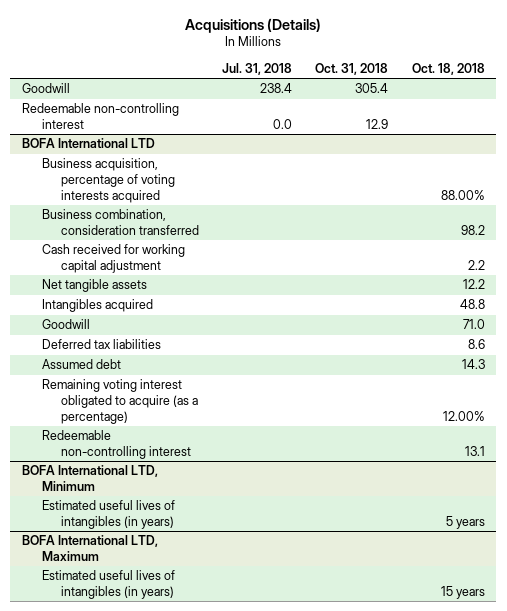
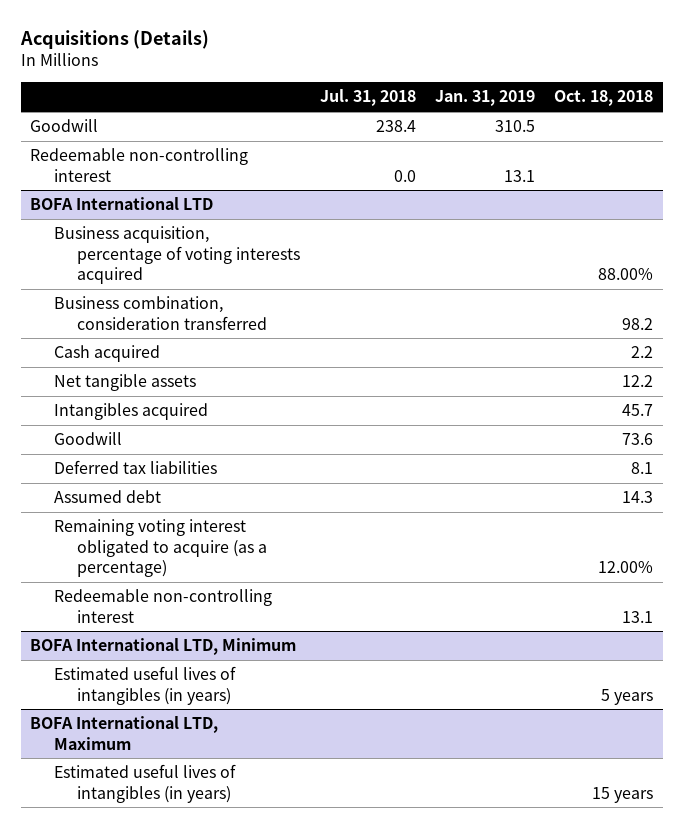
[315,63,389,76] Oct. 31, 2018 -> none
none -> [434,90,535,107] Jan. 31, 2019
[41,244,185,274] Cash received for working capital adjustment -> [53,345,160,363] Cash acquired
[459,299,485,310] 48.8 -> [622,404,654,417] 45.7
[462,319,485,330] 71.0 -> [622,433,654,446] 73.6
[467,339,485,350] 8.6 -> [631,462,654,475] 8.1

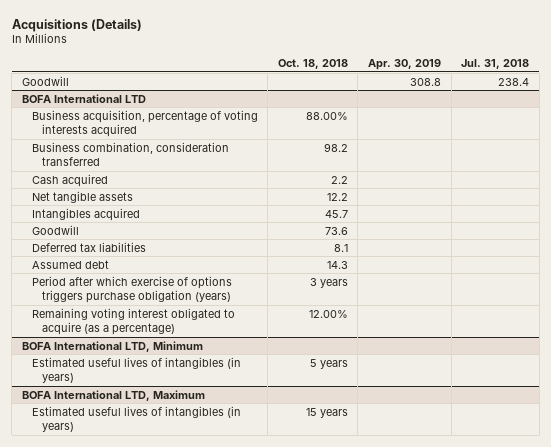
[434,90,535,107] Jan. 31, 2019 -> none
none -> [367,59,441,71] Apr. 30, 2019
[30,148,249,182] Redeemable non-controlling interest -> none
none -> [31,275,232,303] Period after which exercise of options triggers purchase obligation (years)
[53,589,272,623] Redeemable non-controlling interest -> none

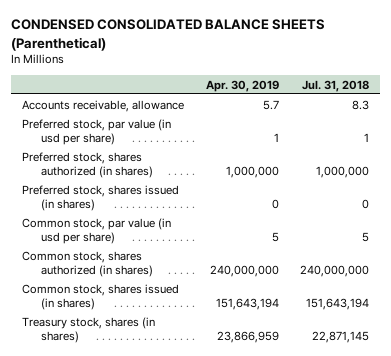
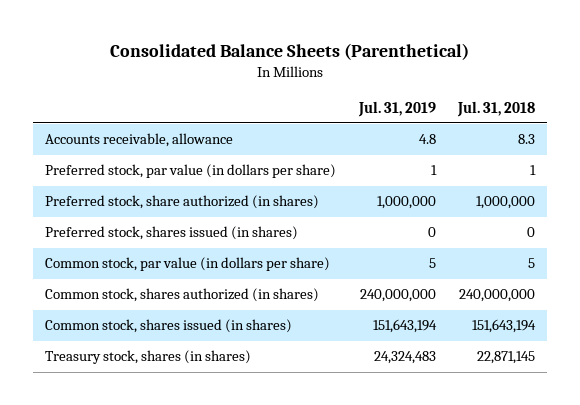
[11,19,326,51] CONDENSED CONSOLIDATED BALANCE SHEETS (Parenthetical) -> [110,42,470,60] Consolidated Balance Sheets (Parenthetical)
[205,79,279,92] Apr. 30, 2019 -> none
none -> [357,100,436,117] Jul. 31, 2019
[22,118,172,146] Preferred stock, par value (in usd per share) -> [44,164,336,179] Preferred stock, par value (in dollars per share)
[22,151,153,179] Preferred stock, shares authorized (in shares) -> [44,195,319,210] Preferred stock, share authorized (in shares)
[22,217,172,245] Common stock, par value (in usd per share) -> [44,257,330,272] Common stock, par value (in dollars per share)

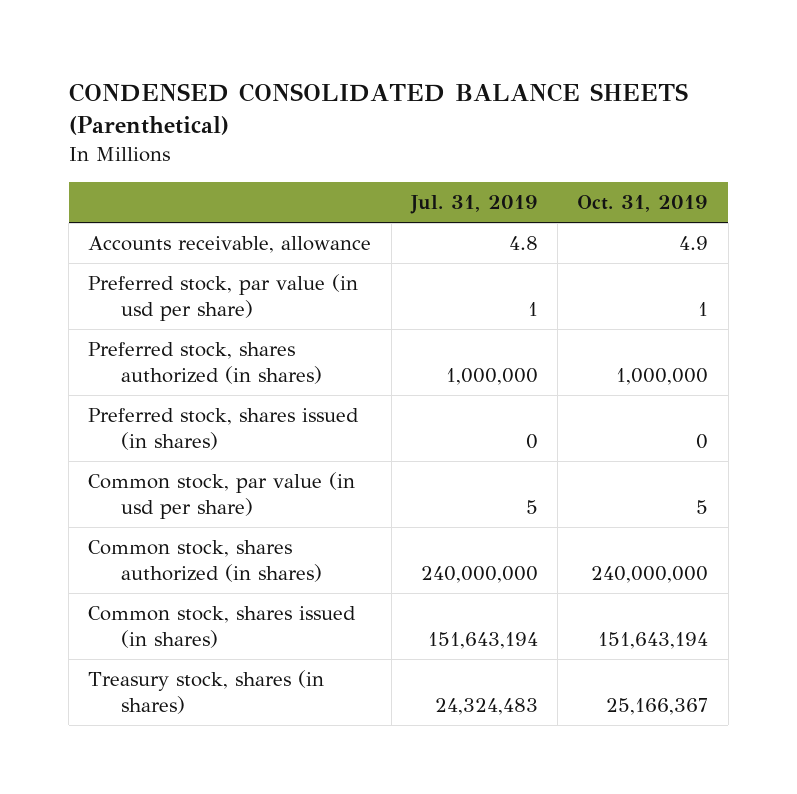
[110,42,470,60] Consolidated Balance Sheets (Parenthetical) -> [68,82,688,136] CONDENSED CONSOLIDATED BALANCE SHEETS (Parenthetical)
[457,100,536,117] Jul. 31, 2018 -> none
none -> [577,195,709,213] Oct. 31, 2019
[44,164,336,179] Preferred stock, par value (in dollars per share) -> [88,274,359,321] Preferred stock, par value (in usd per share)
[44,195,319,210] Preferred stock, share authorized (in shares) -> [88,342,323,384] Preferred stock, shares authorized (in shares)
[44,257,330,272] Common stock, par value (in dollars per share) -> [88,472,356,519] Common stock, par value (in usd per share)

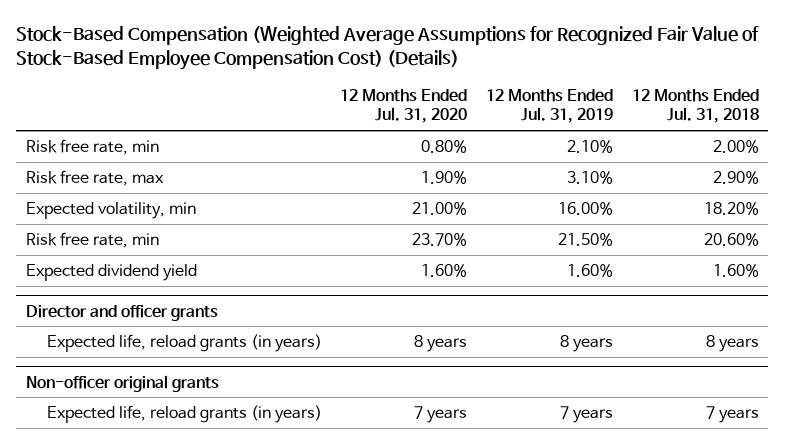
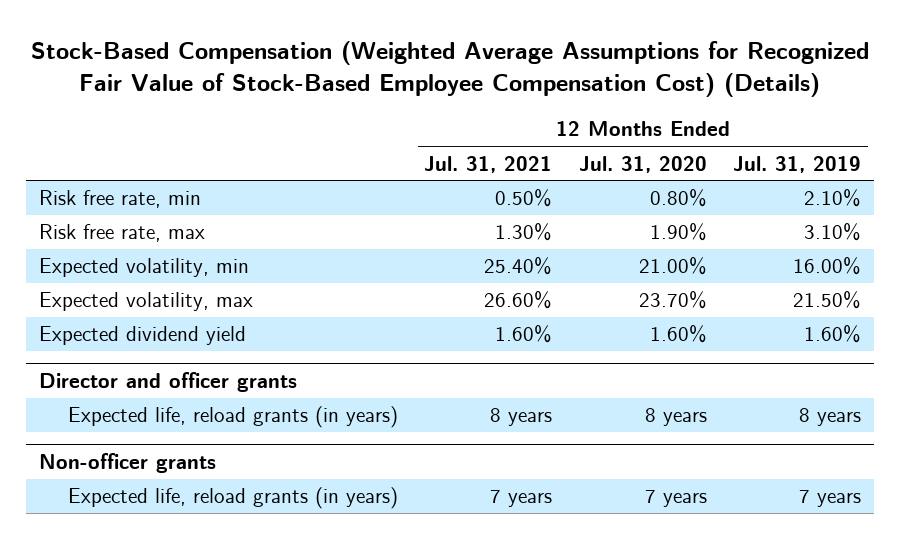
[632,88,760,124] 12 Months Ended Jul. 31, 2018 -> none
none -> [424,155,553,173] Jul. 31, 2021
[25,231,159,248] Risk free rate, min -> [39,292,254,312] Expected volatility, max
[25,374,219,392] Non-officer original grants -> [39,452,217,473] Non-officer grants

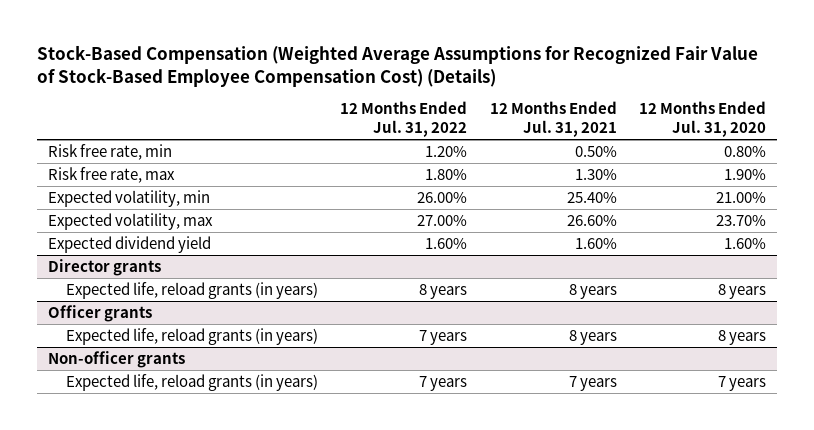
[733,155,862,173] Jul. 31, 2019 -> none
none -> [340,101,468,138] 12 Months Ended Jul. 31, 2022
[39,371,298,392] Director and officer grants -> [48,258,162,276] Director grants
none -> [48,304,153,322] Officer grants
none -> [65,327,318,345] Expected life, reload grants (in years)

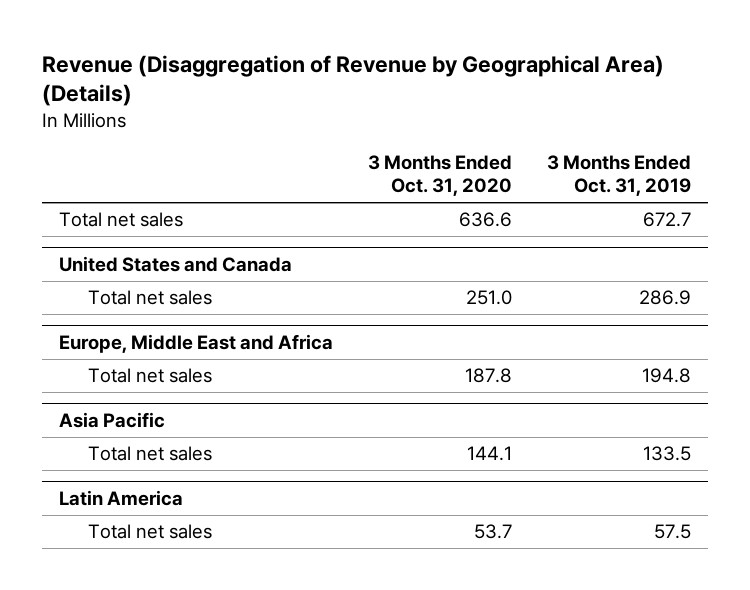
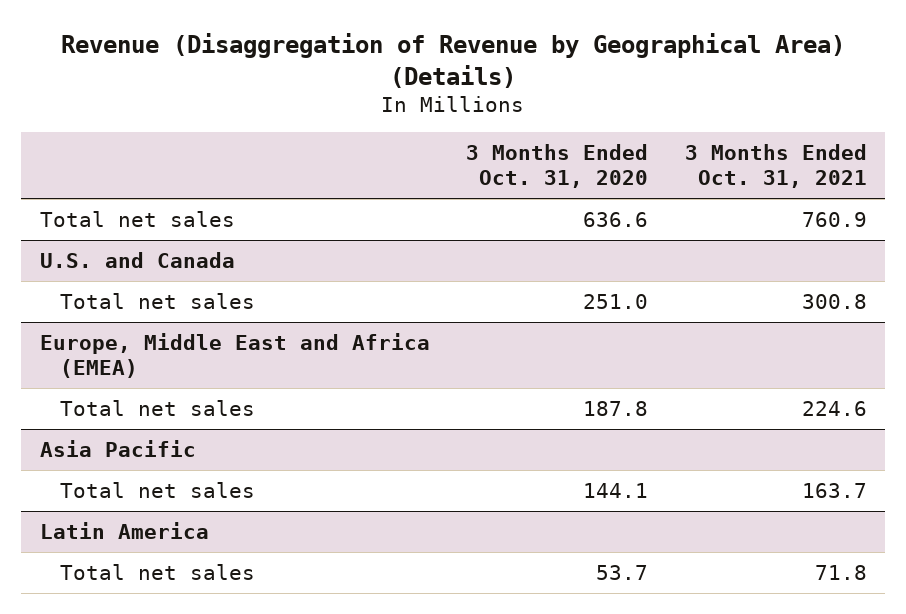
[546,155,691,197] 3 Months Ended Oct. 31, 2019 -> none
none -> [684,144,867,189] 3 Months Ended Oct. 31, 2021
[59,255,293,272] United States and Canada -> [39,251,235,268] U.S. and Canada
[59,333,334,353] Europe, Middle East and Africa -> [39,332,430,378] Europe, Middle East and Africa (EMEA)

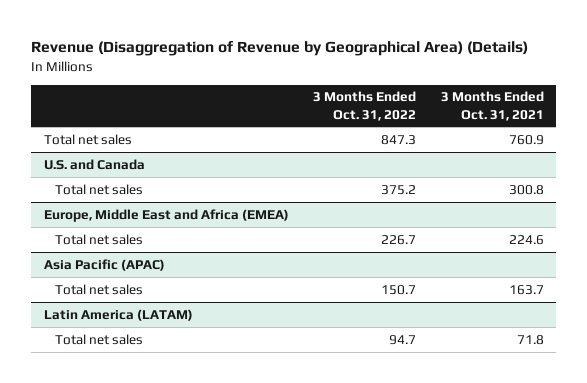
[466,144,649,189] 3 Months Ended Oct. 31, 2020 -> none
none -> [313,91,417,121] 3 Months Ended Oct. 31, 2022
[39,439,196,457] Asia Pacific -> [43,258,165,271] Asia Pacific (APAC)
[39,521,209,539] Latin America -> [43,308,193,321] Latin America (LATAM)

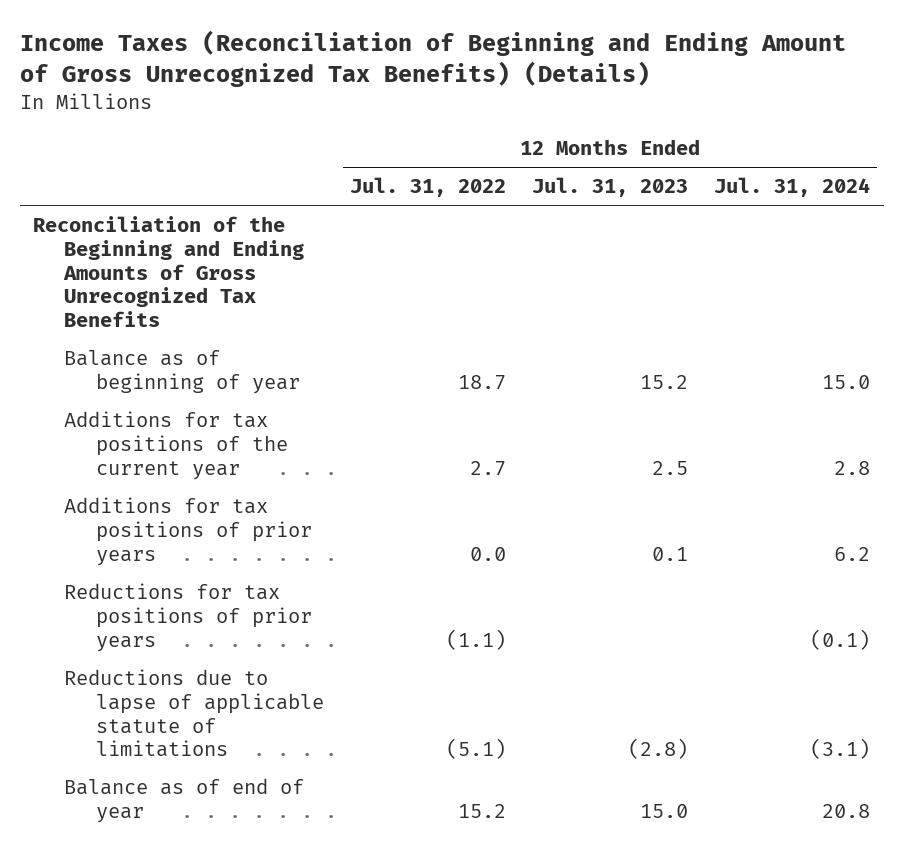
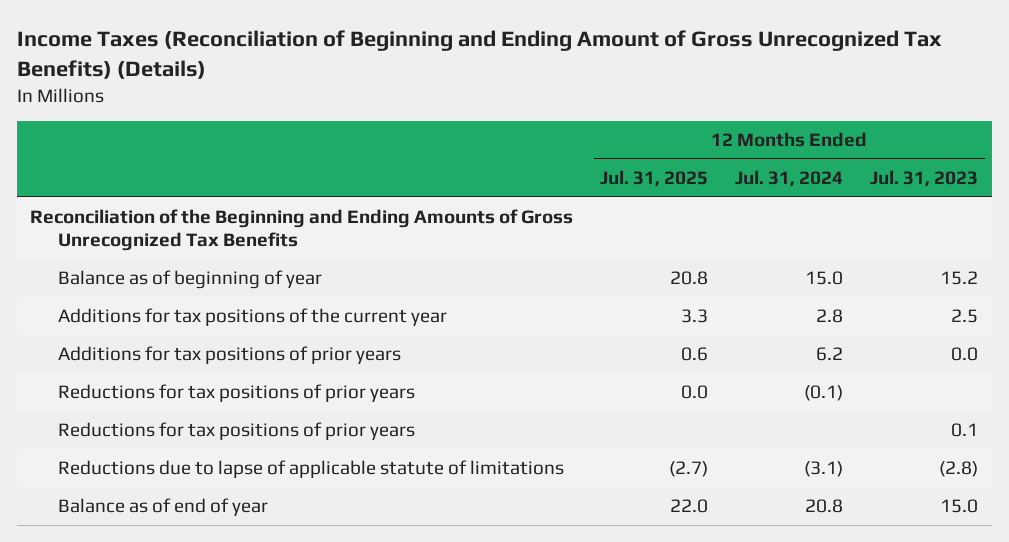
[350,177,507,198] Jul. 31, 2022 -> none
none -> [600,169,709,187] Jul. 31, 2025
[652,546,689,561] 0.1 -> [951,347,979,362] 0.0
none -> [58,422,416,441] Reductions for tax positions of prior years

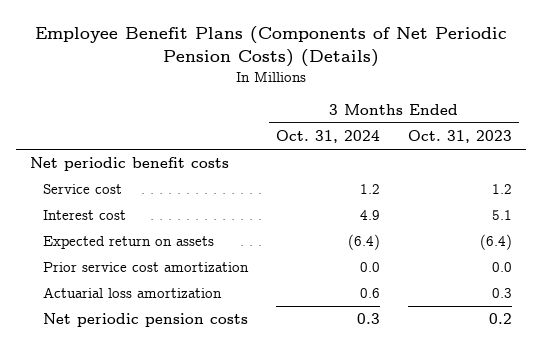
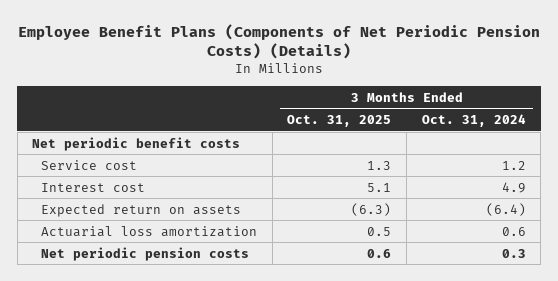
[408,130,513,144] Oct. 31, 2023 -> none
none -> [287,114,392,127] Oct. 31, 2025
[43,262,250,273] Prior service cost amortization -> none

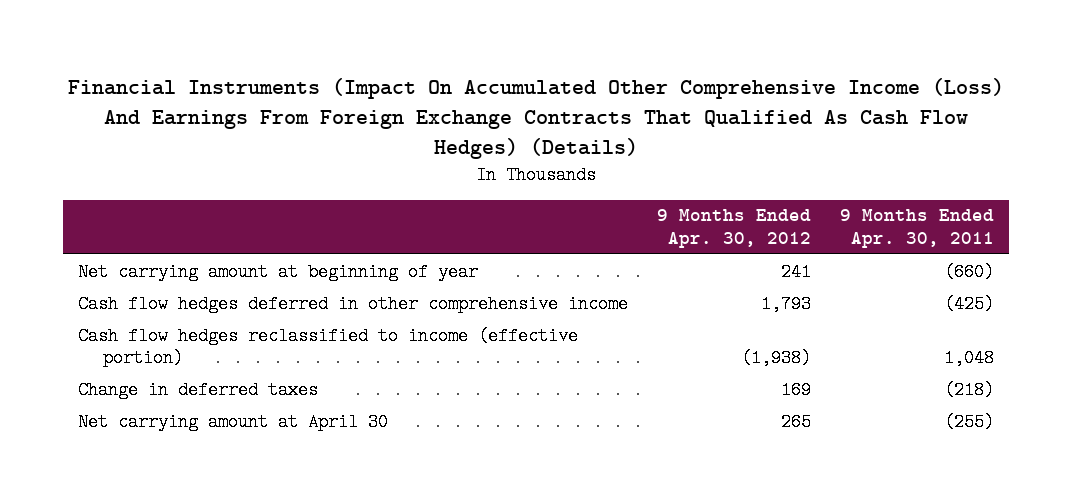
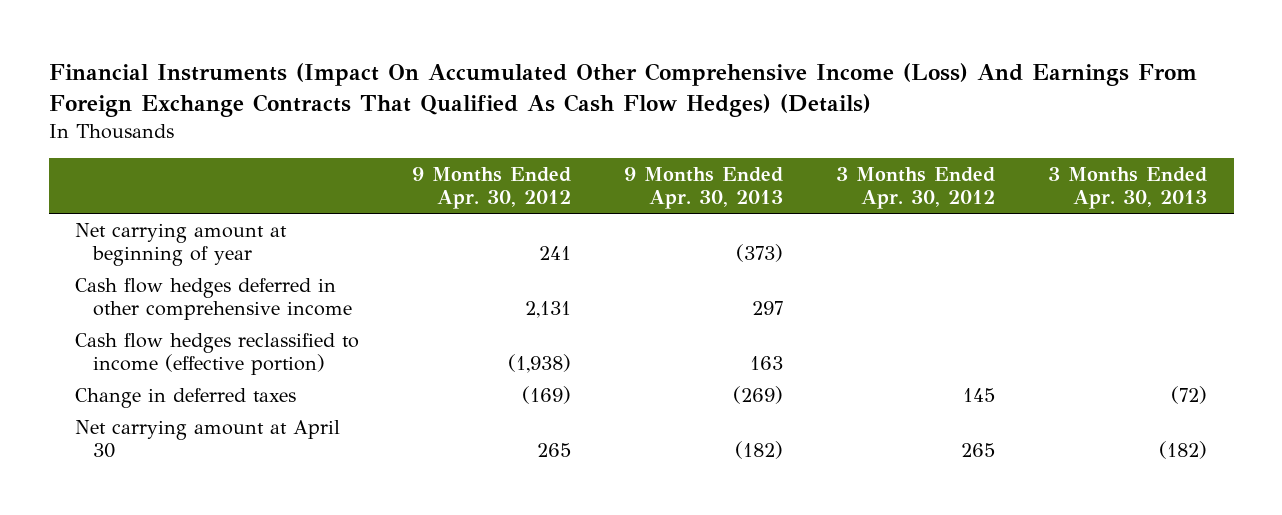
[840,209,995,249] 9 Months Ended Apr. 30, 2011 -> none
none -> [624,167,784,210] 9 Months Ended Apr. 30, 2013
none -> [836,167,996,210] 3 Months Ended Apr. 30, 2012
none -> [1048,167,1208,210] 3 Months Ended Apr. 30, 2013
[761,294,812,313] 1,793 -> [525,301,572,319] 2,131
[781,380,812,399] 169 -> [522,385,572,404] (169)

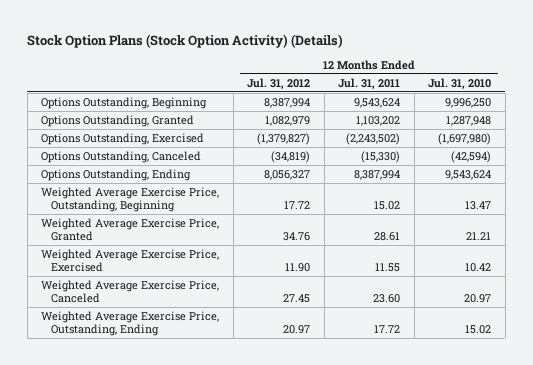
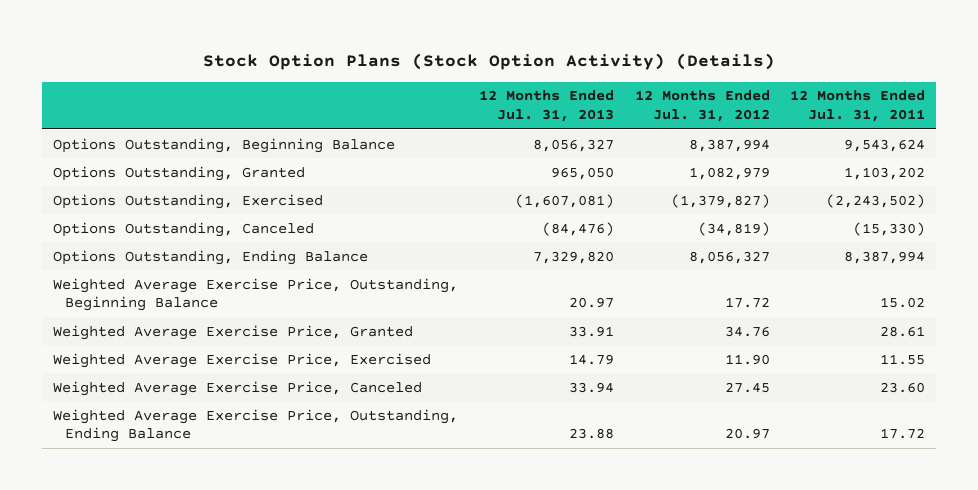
[428,77,492,89] Jul. 31, 2010 -> none
none -> [478,90,614,123] 12 Months Ended Jul. 31, 2013
[41,96,208,109] Options Outstanding, Beginning -> [52,137,395,153] Options Outstanding, Beginning Balance
[41,168,192,181] Options Outstanding, Ending -> [52,249,368,265] Options Outstanding, Ending Balance
[41,186,220,213] Weighted Average Exercise Price, Outstanding, Beginning -> [52,277,458,312] Weighted Average Exercise Price, Outstanding, Beginning Balance
[41,310,220,337] Weighted Average Exercise Price, Outstanding, Ending -> [52,408,458,443] Weighted Average Exercise Price, Outstanding, Ending Balance

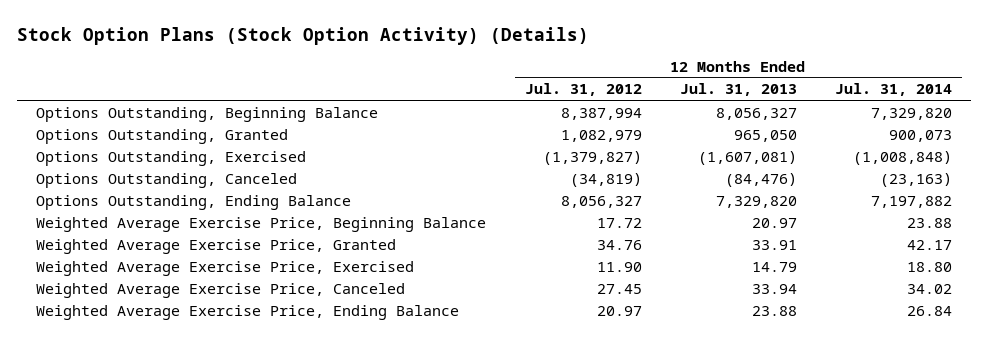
[790,90,926,123] 12 Months Ended Jul. 31, 2011 -> none
none -> [835,83,953,97] Jul. 31, 2014
[52,277,458,312] Weighted Average Exercise Price, Outstanding, Beginning Balance -> [36,216,487,232] Weighted Average Exercise Price, Beginning Balance
[52,408,458,443] Weighted Average Exercise Price, Outstanding, Ending Balance -> [36,304,460,320] Weighted Average Exercise Price, Ending Balance

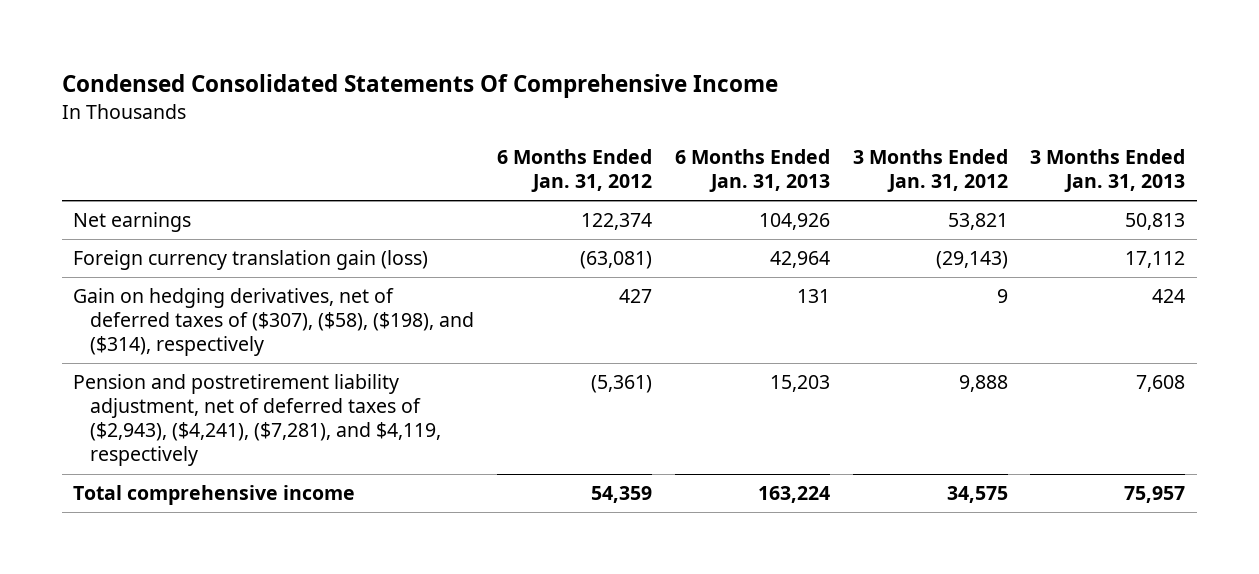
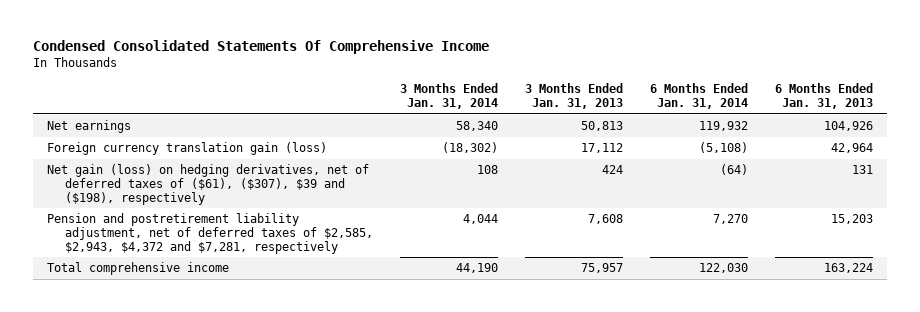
[497,149,653,193] 6 Months Ended Jan. 31, 2012 -> none
[852,149,1008,193] 3 Months Ended Jan. 31, 2012 -> none
none -> [399,83,498,109] 3 Months Ended Jan. 31, 2014
none -> [650,83,749,109] 6 Months Ended Jan. 31, 2014
[73,288,475,357] Gain on hedging derivatives, net of deferred taxes of ($307), ($58), ($198), and ($314), respectively -> [46,164,369,205] Net gain (loss) on hedging derivatives, net of deferred taxes of ($61), ($307), $39 and ($198), respectively
[73,374,442,467] Pension and postretirement liability adjustment, net of deferred taxes of ($2,943), ($4,241), ($7,281), and $4,119, respectively -> [46,213,373,254] Pension and postretirement liability adjustment, net of deferred taxes of $2,585, $2,943, $4,372 and $7,281, respectively

